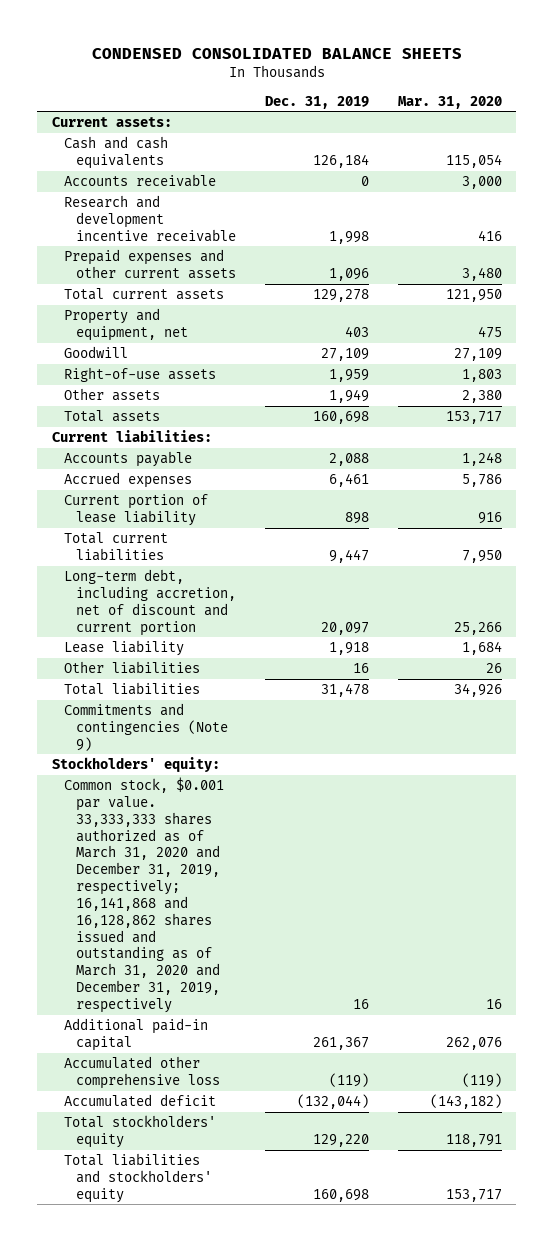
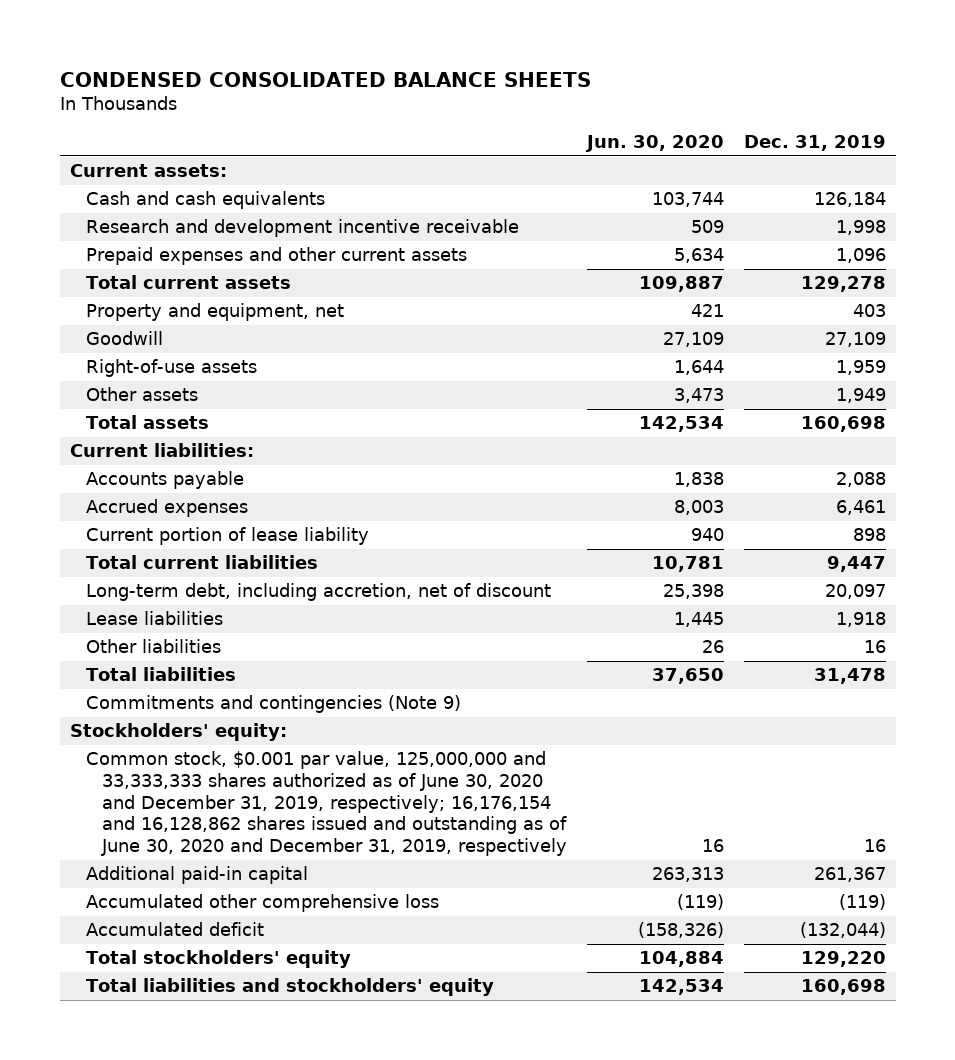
[397,95,502,109] Mar. 31, 2020 -> none
none -> [584,135,724,153] Jun. 30, 2020
[63,174,216,188] Accounts receivable -> none
[63,569,237,636] Long-term debt, including accretion, net of discount and current portion -> [85,583,551,602] Long-term debt, including accretion, net of discount
[63,640,184,657] Lease liability -> [85,611,223,626] Lease liabilities
[63,777,224,1013] Common stock, $0.001 par value. 33,333,333 shares authorized as of March 31, 2020 and December 31, 2019, respectively; 16,141,868 and 16,128,862 shares issued and outstanding as of March 31, 2020 and December 31, 2019, respectively -> [85,751,567,856] Common stock, $0.001 par value, 125,000,000 and 33,333,333 shares authorized as of June 30, 2020 and December 31, 2019, respectively; 16,176,154 and 16,128,862 shares issued and outstanding as of June 30, 2020 and December 31, 2019, respectively

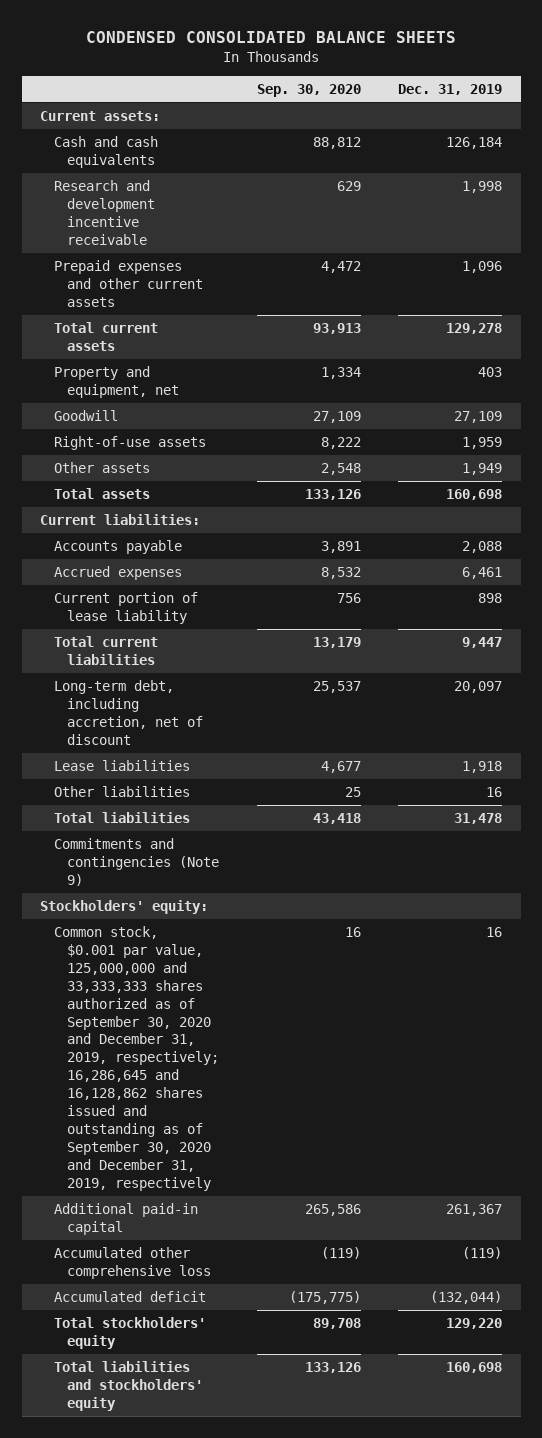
[584,135,724,153] Jun. 30, 2020 -> none
none -> [256,83,361,97] Sep. 30, 2020
[85,751,567,856] Common stock, $0.001 par value, 125,000,000 and 33,333,333 shares authorized as of June 30, 2020 and December 31, 2019, respectively; 16,176,154 and 16,128,862 shares issued and outstanding as of June 30, 2020 and December 31, 2019, respectively -> [53,925,220,1191] Common stock, $0.001 par value, 125,000,000 and 33,333,333 shares authorized as of September 30, 2020 and December 31, 2019, respectively; 16,286,645 and 16,128,862 shares issued and outstanding as of September 30, 2020 and December 31, 2019, respectively

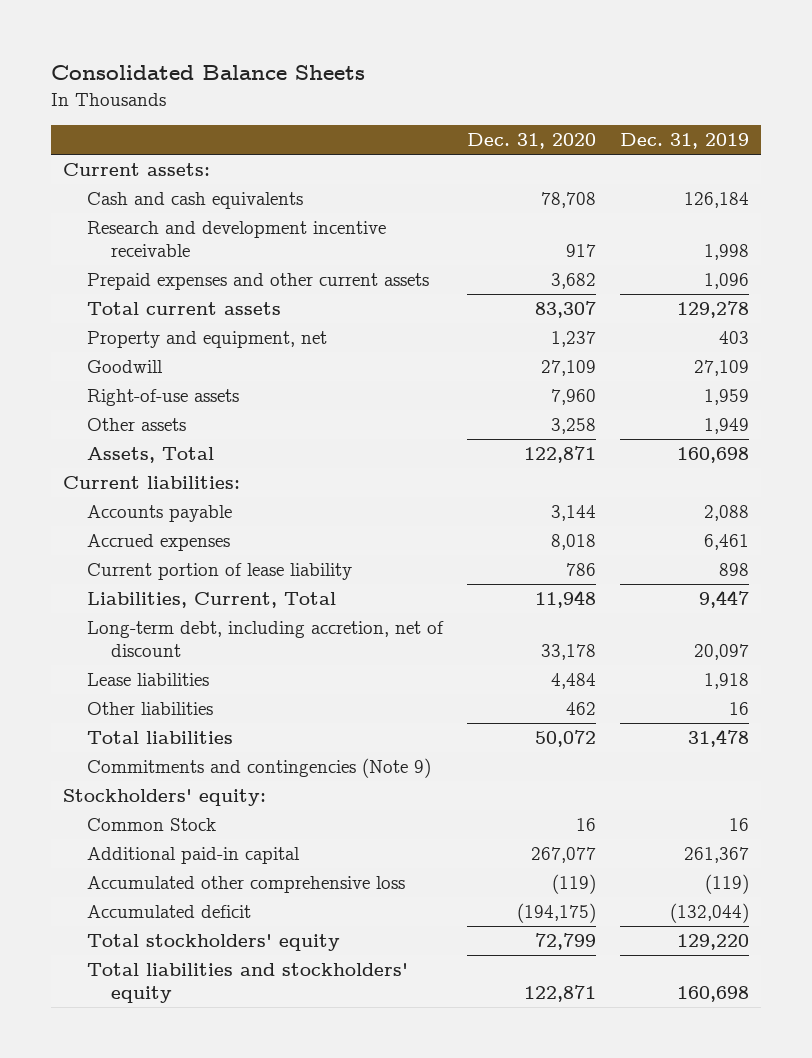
[86,31,457,44] CONDENSED CONSOLIDATED BALANCE SHEETS -> [50,65,365,81] Consolidated Balance Sheets
[256,83,361,97] Sep. 30, 2020 -> none
none -> [466,133,596,150] Dec. 31, 2020
[53,487,150,499] Total assets -> [86,447,214,464] Assets, Total
[53,635,158,665] Total current liabilities -> [86,592,336,609] Liabilities, Current, Total
[53,925,220,1191] Common stock, $0.001 par value, 125,000,000 and 33,333,333 shares authorized as of September 30, 2020 and December 31, 2019, respectively; 16,286,645 and 16,128,862 shares issued and outstanding as of September 30, 2020 and December 31, 2019, respectively -> [86,818,216,832] Common Stock

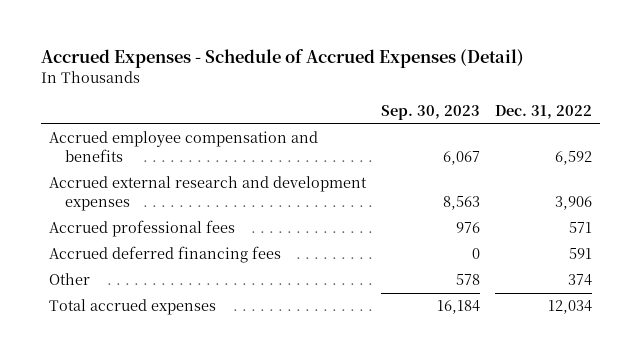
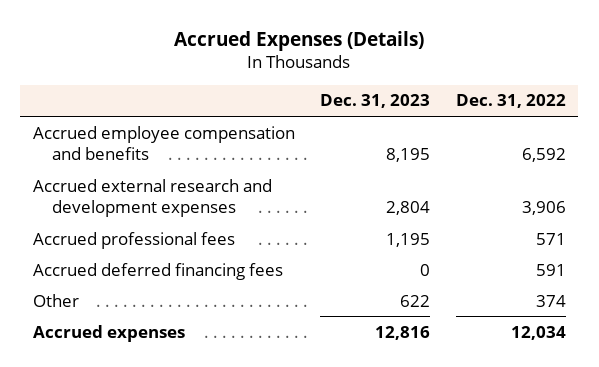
[41,49,525,69] Accrued Expenses - Schedule of Accrued Expenses (Detail) -> [174,30,425,51] Accrued Expenses (Details)
[380,104,480,120] Sep. 30, 2023 -> none
none -> [320,94,431,109] Dec. 31, 2023
[48,299,216,316] Total accrued expenses -> [32,324,185,342] Accrued expenses

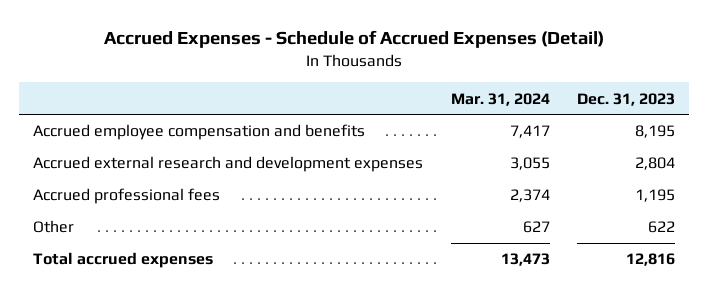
[174,30,425,51] Accrued Expenses (Details) -> [104,30,605,49] Accrued Expenses - Schedule of Accrued Expenses (Detail)
[455,94,566,109] Dec. 31, 2022 -> none
none -> [450,92,550,106] Mar. 31, 2024
[32,262,283,280] Accrued deferred financing fees -> none
[32,324,185,342] Accrued expenses -> [32,252,213,269] Total accrued expenses

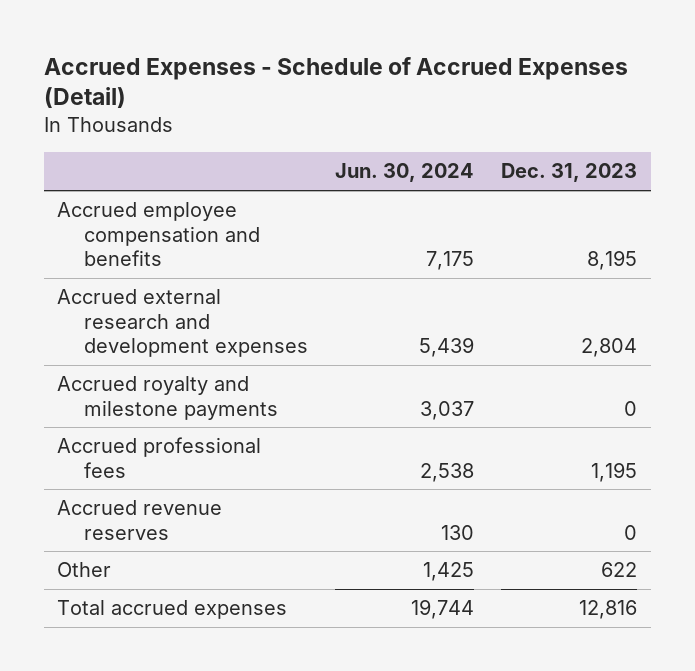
[450,92,550,106] Mar. 31, 2024 -> none
none -> [334,163,474,183] Jun. 30, 2024
none -> [57,376,278,420] Accrued royalty and milestone payments
none -> [57,500,223,540] Accrued revenue reserves

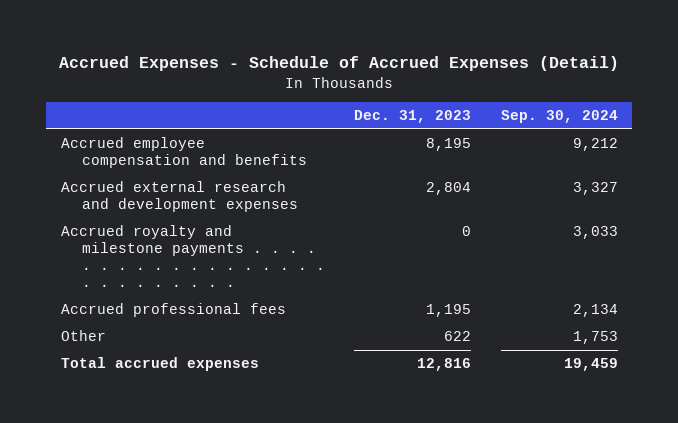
[334,163,474,183] Jun. 30, 2024 -> none
none -> [500,110,618,124] Sep. 30, 2024
[57,376,278,420] Accrued royalty and milestone payments -> [60,225,326,288] Accrued royalty and milestone payments . . . . . . . . . . . . . . . . . . . . . . . . . . .
[57,500,223,540] Accrued revenue reserves -> none

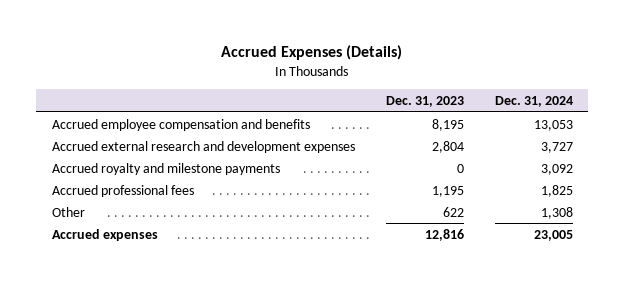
[59,56,620,72] Accrued Expenses - Schedule of Accrued Expenses (Detail) -> [221,45,403,61] Accrued Expenses (Details)
[500,110,618,124] Sep. 30, 2024 -> none
none -> [494,96,573,108] Dec. 31, 2024
[60,225,326,288] Accrued royalty and milestone payments . . . . . . . . . . . . . . . . . . . . . . . . . . . -> [51,162,280,175] Accrued royalty and milestone payments
[60,357,259,372] Total accrued expenses -> [51,228,158,241] Accrued expenses

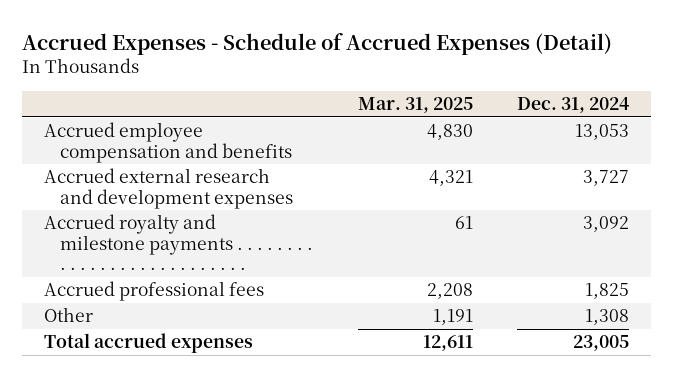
[221,45,403,61] Accrued Expenses (Details) -> [22,32,613,55] Accrued Expenses - Schedule of Accrued Expenses (Detail)
[385,96,464,108] Dec. 31, 2023 -> none
none -> [357,97,473,114] Mar. 31, 2025
[51,162,280,175] Accrued royalty and milestone payments -> [44,214,314,271] Accrued royalty and milestone payments . . . . . . . . . . . . . . . . . . . . . . . . . . .
[51,228,158,241] Accrued expenses -> [44,333,254,354] Total accrued expenses

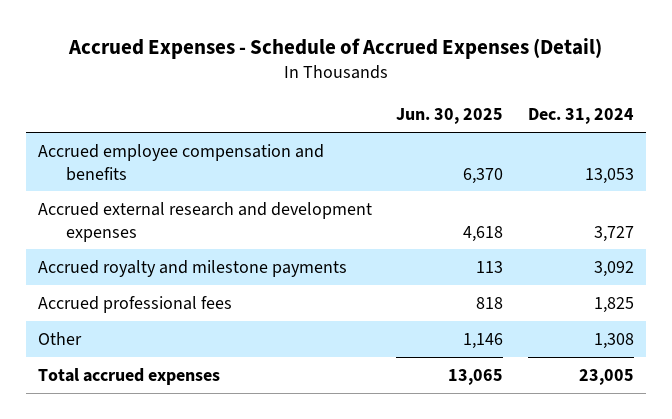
[357,97,473,114] Mar. 31, 2025 -> none
none -> [396,108,504,125] Jun. 30, 2025
[44,214,314,271] Accrued royalty and milestone payments . . . . . . . . . . . . . . . . . . . . . . . . . . . -> [37,259,347,277] Accrued royalty and milestone payments

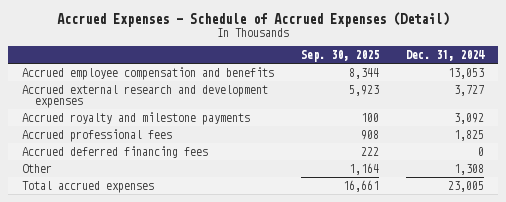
[396,108,504,125] Jun. 30, 2025 -> none
none -> [301,50,380,63] Sep. 30, 2025
none -> [21,145,208,158] Accrued deferred financing fees

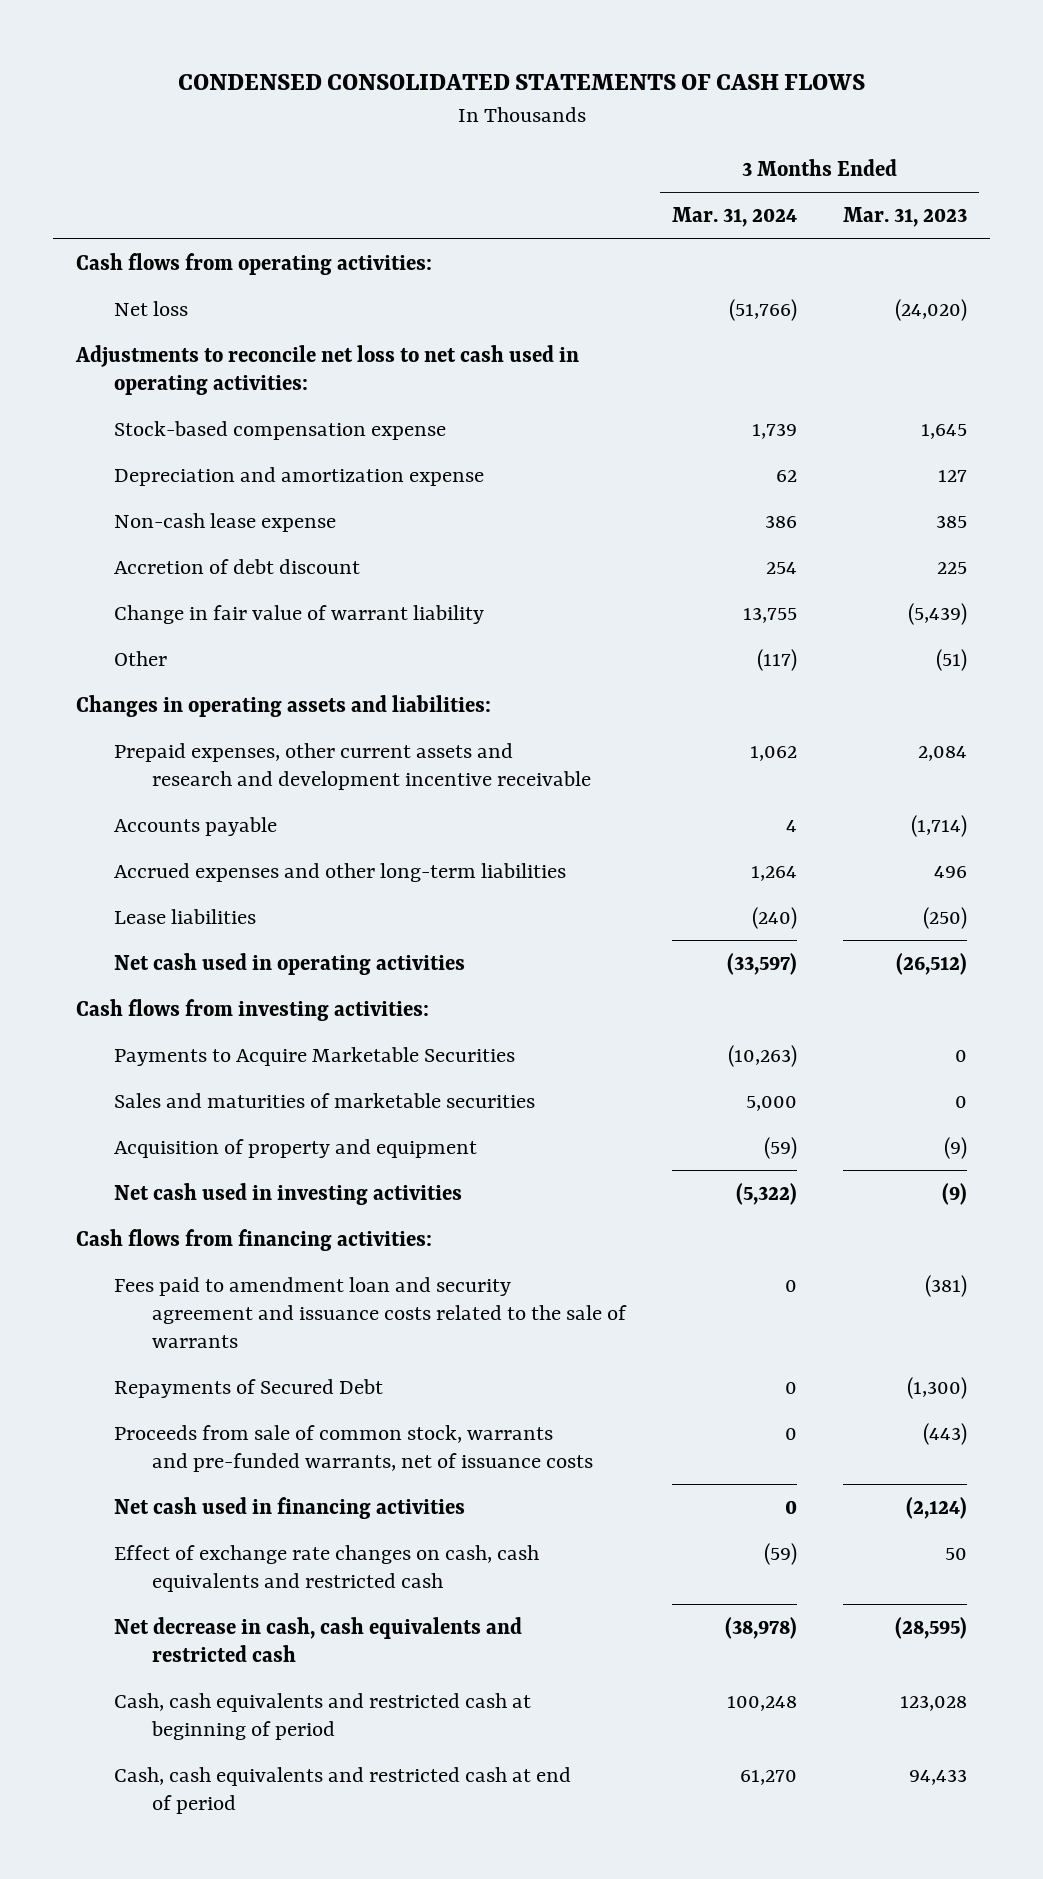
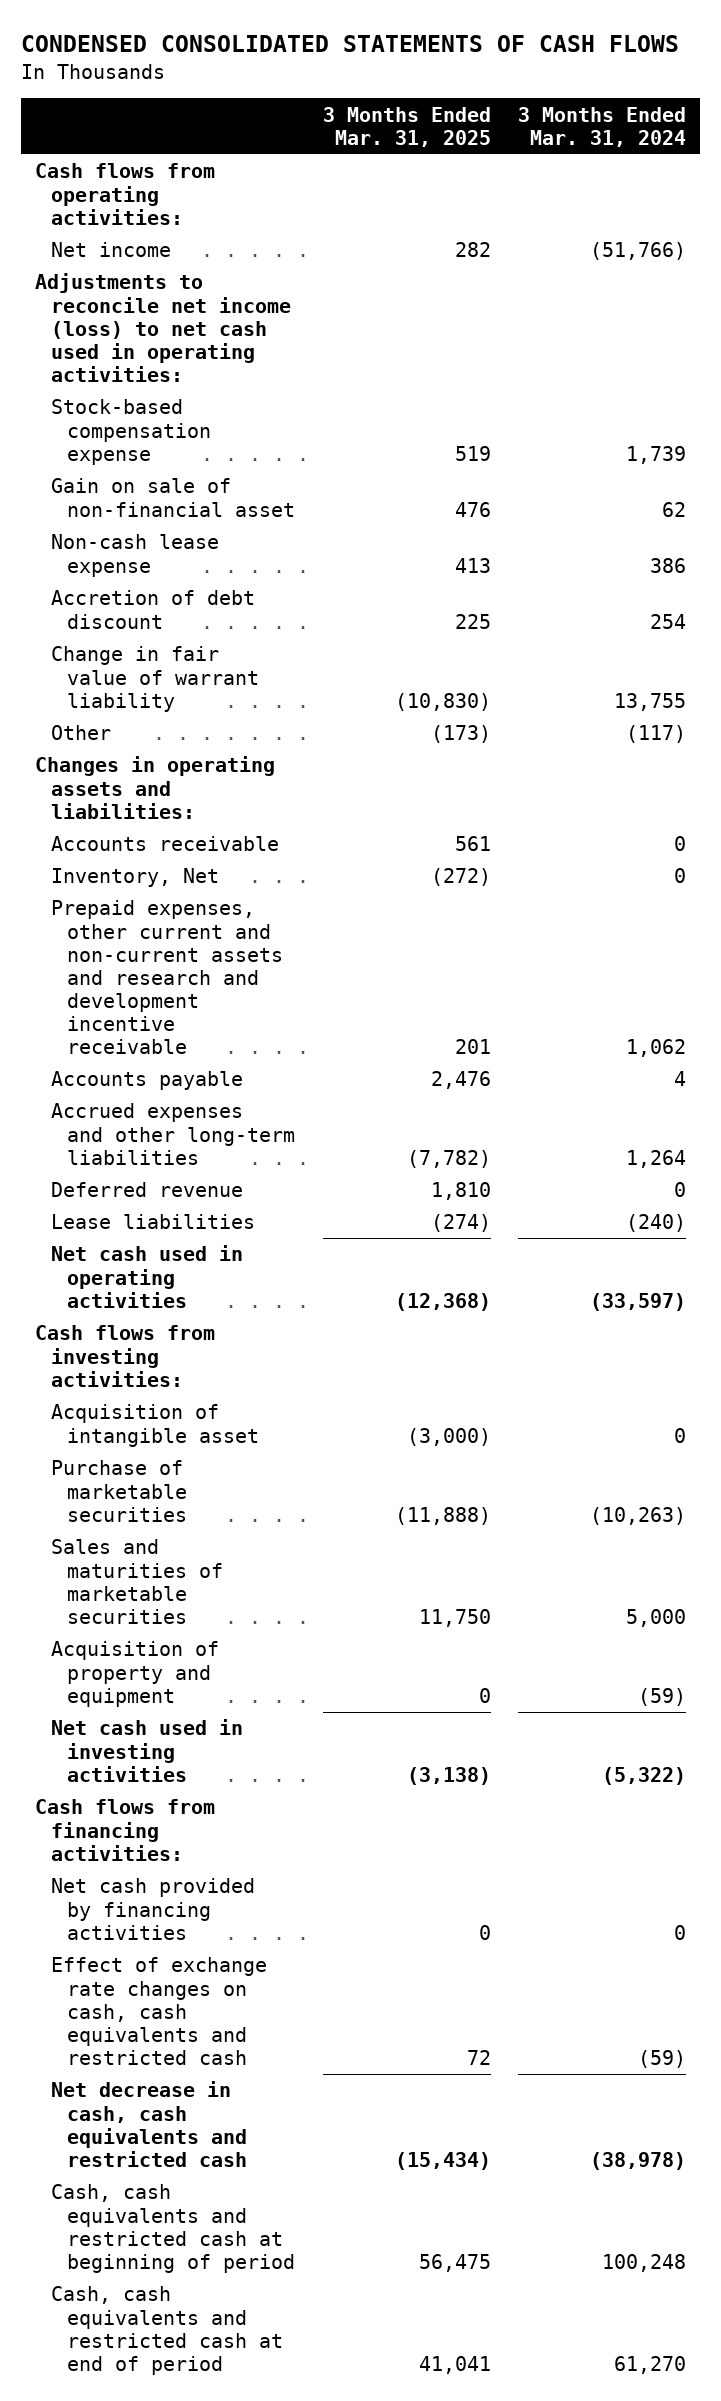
[843,207,968,228] Mar. 31, 2023 -> none
none -> [322,106,491,147] 3 Months Ended Mar. 31, 2025
[113,300,188,316] Net loss -> [50,242,171,258] Net income
[75,344,580,395] Adjustments to reconcile net loss to net cash used in operating activities: -> [34,273,291,382] Adjustments to reconcile net income (loss) to net cash used in operating activities:
[113,466,484,486] Depreciation and amortization expense -> [50,478,295,517] Gain on sale of non-financial asset
none -> [50,836,279,852] Accounts receivable
none -> [50,868,219,888] Inventory, Net
[113,742,591,790] Prepaid expenses, other current assets and research and development incentive receivable -> [50,900,283,1054] Prepaid expenses, other current and non-current assets and research and development incentive receivable
none -> [50,1182,243,1198] Deferred revenue
none -> [50,1404,259,1447] Acquisition of intangible asset
[113,1046,515,1066] Payments to Acquire Marketable Securities -> [50,1460,187,1522] Purchase of marketable securities
[113,1276,627,1348] Fees paid to amendment loan and security agreement and issuance costs related to the sale of warrants -> none
[113,1378,383,1398] Repayments of Secured Debt -> none
[113,1424,593,1472] Proceeds from sale of common stock, warrants and pre-funded warrants, net of issuance costs -> none
[113,1496,465,1519] Net cash used in financing activities -> [50,1878,255,1940] Net cash provided by financing activities

